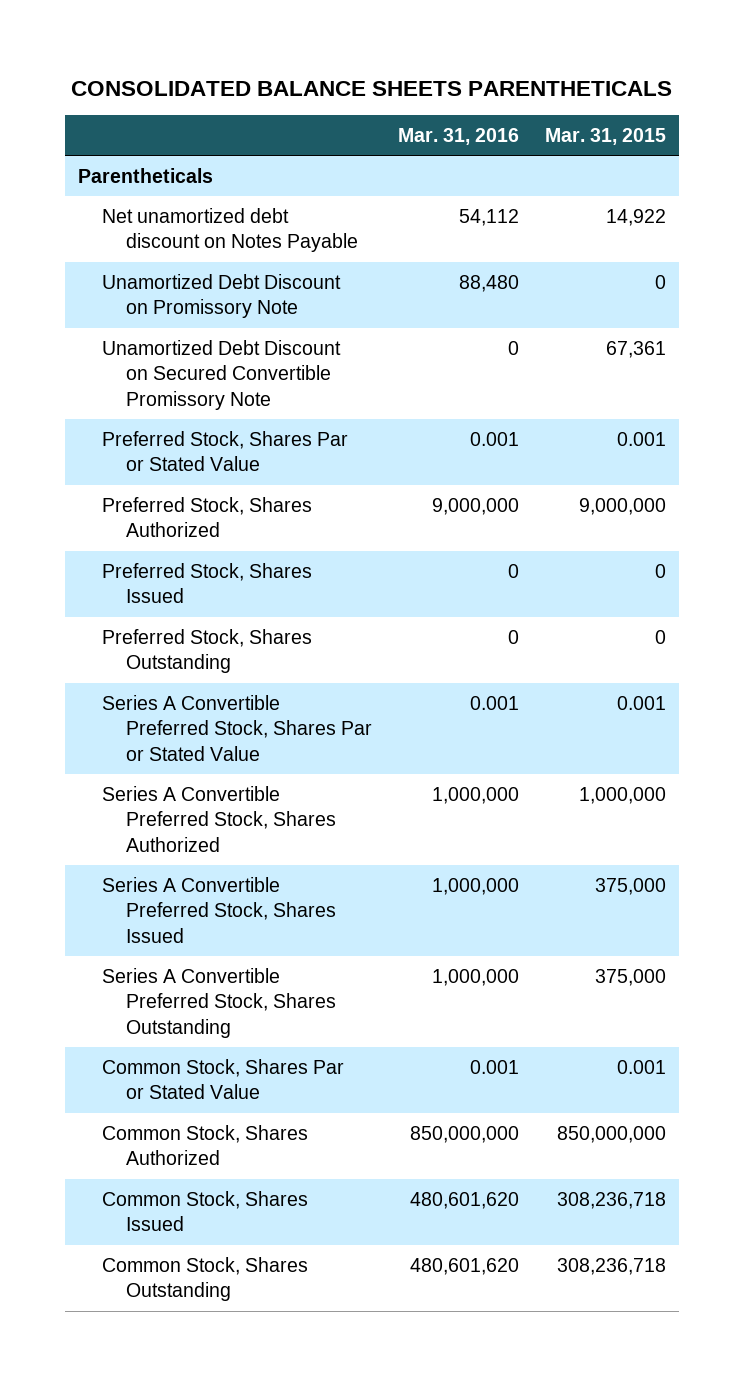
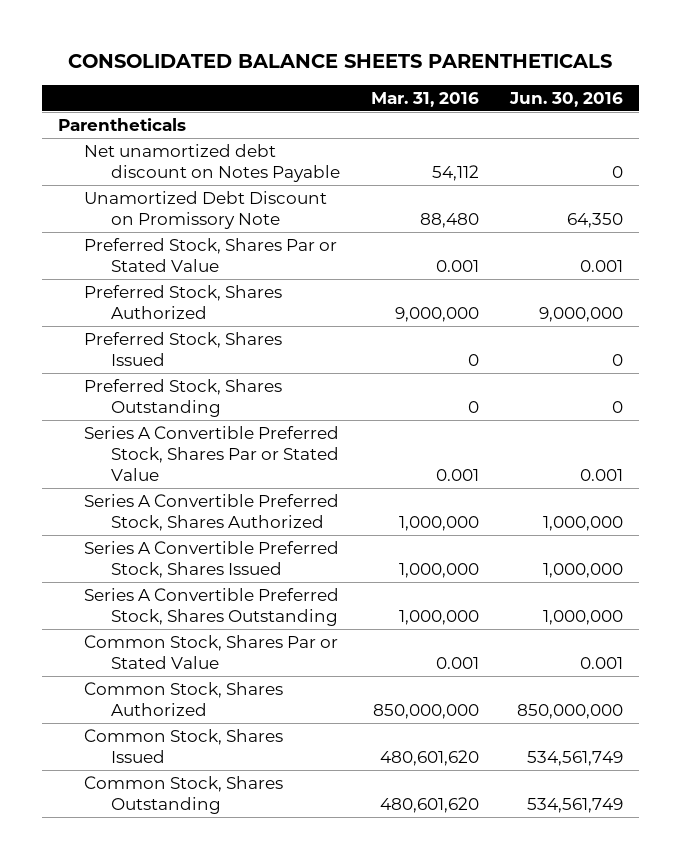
[545,128,667,146] Mar. 31, 2015 -> none
none -> [509,91,624,107] Jun. 30, 2016
[102,339,342,410] Unamortized Debt Discount on Secured Convertible Promissory Note -> none

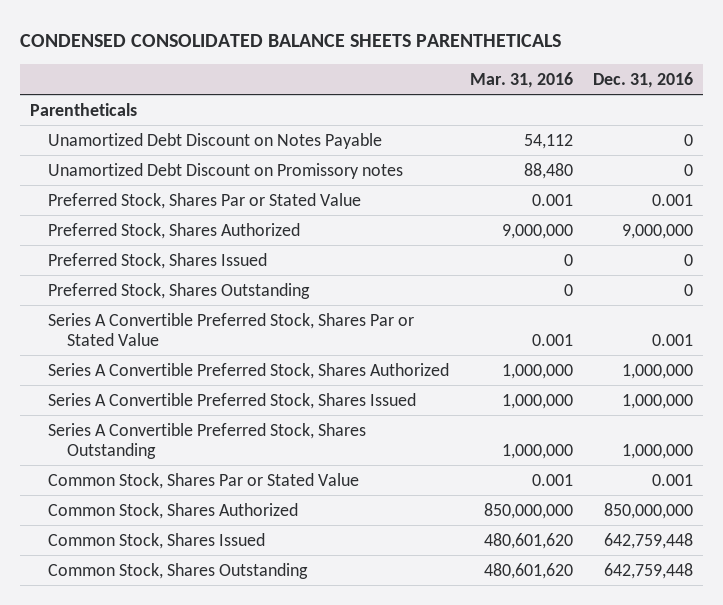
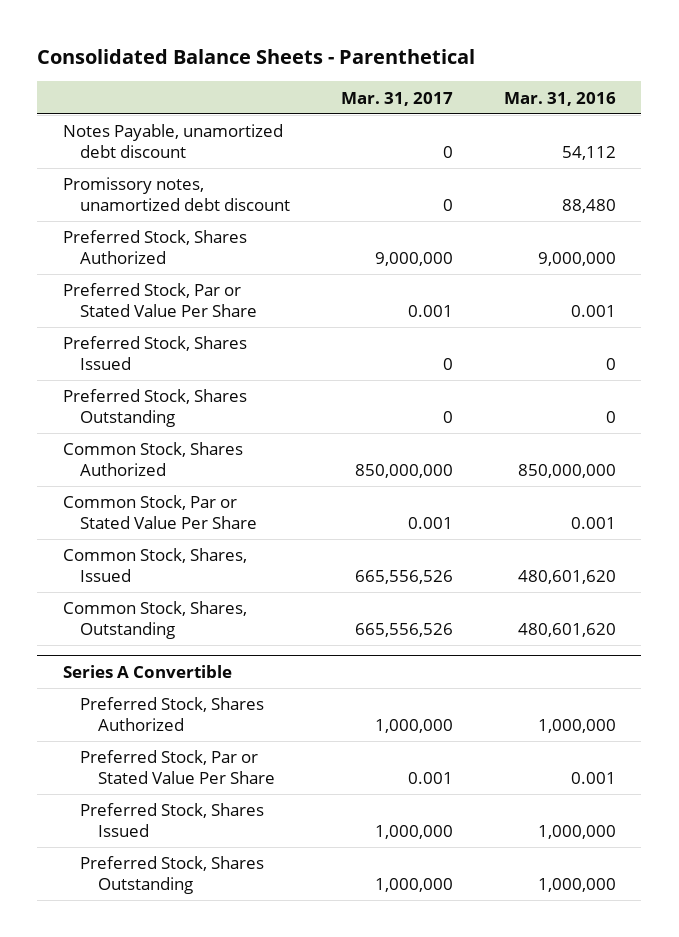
[19,34,561,48] CONDENSED CONSOLIDATED BALANCE SHEETS PARENTHETICALS -> [37,49,476,65] Consolidated Balance Sheets - Parenthetical
[593,72,694,89] Dec. 31, 2016 -> none
none -> [340,91,453,106] Mar. 31, 2017
[30,102,138,116] Parentheticals -> none
[48,192,362,209] Preferred Stock, Shares Par or Stated Value -> none
[48,132,383,149] Unamortized Debt Discount on Notes Payable -> [62,124,283,159] Notes Payable, unamortized debt discount
[48,162,404,179] Unamortized Debt Discount on Promissory notes -> [62,177,291,212] Promissory notes, unamortized debt discount
none -> [62,283,258,318] Preferred Stock, Par or Stated Value Per Share
[48,312,415,347] Series A Convertible Preferred Stock, Shares Par or Stated Value -> none
[48,362,450,379] Series A Convertible Preferred Stock, Shares Authorized -> none
[48,392,417,409] Series A Convertible Preferred Stock, Shares Issued -> none
[48,422,367,460] Series A Convertible Preferred Stock, Shares Outstanding -> none
[48,472,360,489] Common Stock, Shares Par or Stated Value -> none
none -> [62,495,258,530] Common Stock, Par or Stated Value Per Share
[48,532,266,549] Common Stock, Shares Issued -> [62,548,247,583] Common Stock, Shares, Issued
[48,562,309,579] Common Stock, Shares Outstanding -> [62,601,247,640] Common Stock, Shares, Outstanding
none -> [62,664,232,678] Series A Convertible
none -> [80,697,265,732] Preferred Stock, Shares Authorized
none -> [80,750,275,785] Preferred Stock, Par or Stated Value Per Share
none -> [80,803,265,838] Preferred Stock, Shares Issued
none -> [80,856,265,895] Preferred Stock, Shares Outstanding

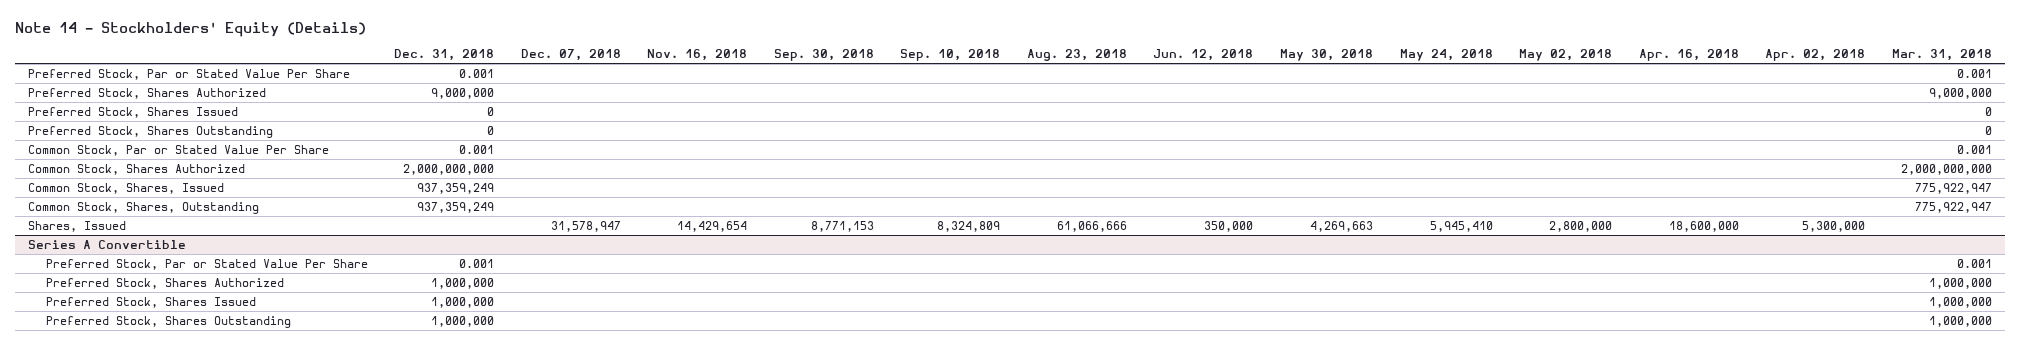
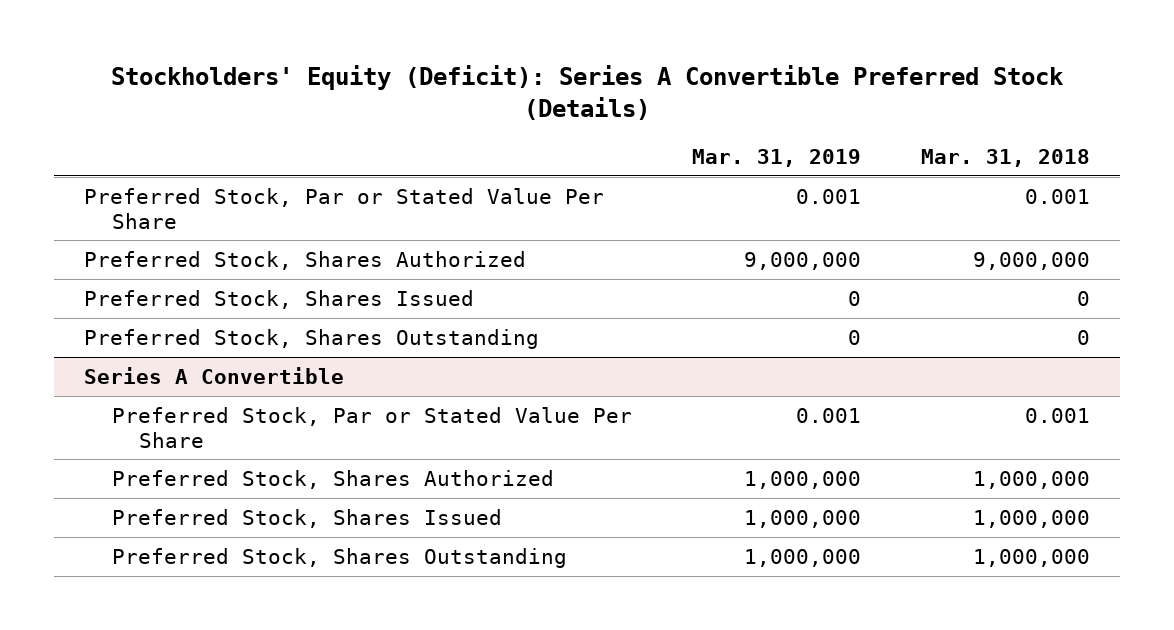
[15,22,367,38] Note 14 - Stockholders' Equity (Details) -> [110,65,1064,120] Stockholders' Equity (Deficit): Series A Convertible Preferred Stock (Details)
[394,49,495,62] Dec. 31, 2018 -> none
[520,49,621,62] Dec. 07, 2018 -> none
[647,49,748,62] Nov. 16, 2018 -> none
[773,49,874,62] Sep. 30, 2018 -> none
[900,49,1001,62] Sep. 10, 2018 -> none
[1026,49,1127,62] Aug. 23, 2018 -> none
[1153,49,1254,62] Jun. 12, 2018 -> none
[1279,49,1373,62] May 30, 2018 -> none
[1399,49,1493,62] May 24, 2018 -> none
[1519,49,1613,62] May 02, 2018 -> none
[1638,49,1739,62] Apr. 16, 2018 -> none
[1765,49,1866,62] Apr. 02, 2018 -> none
none -> [691,148,861,167] Mar. 31, 2019
[28,144,330,156] Common Stock, Par or Stated Value Per Share -> none
[28,163,246,175] Common Stock, Shares Authorized -> none
[28,182,225,194] Common Stock, Shares, Issued -> none
[28,201,260,214] Common Stock, Shares, Outstanding -> none
[28,220,127,232] Shares, Issued -> none

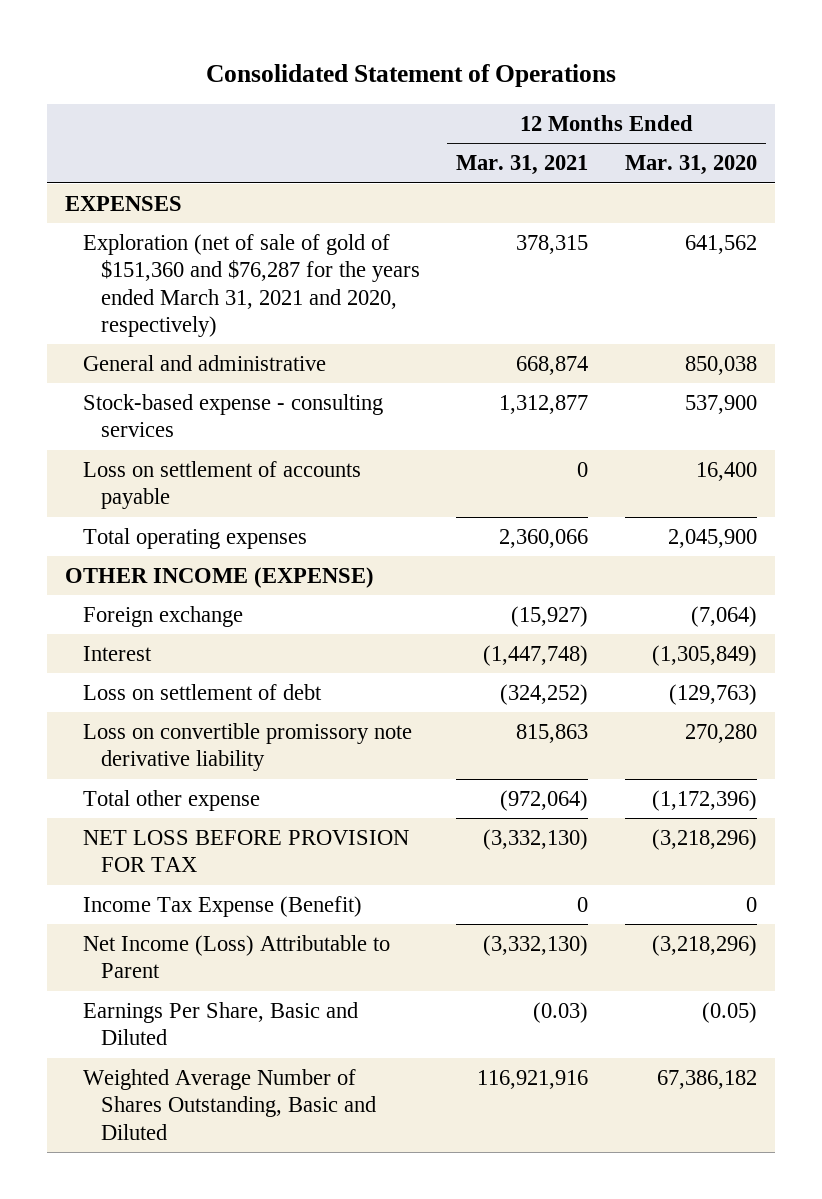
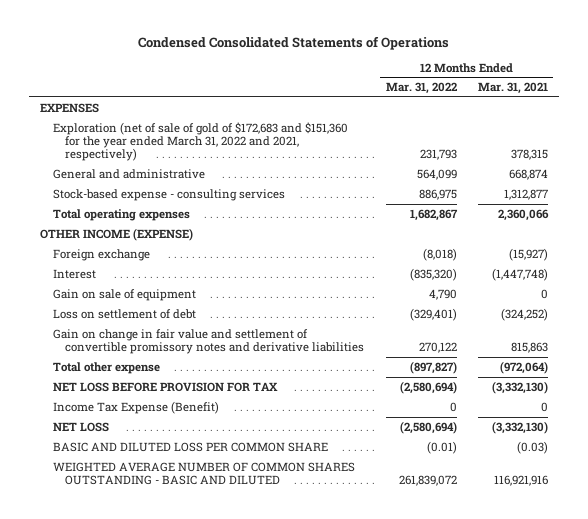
[205,63,616,87] Consolidated Statement of Operations -> [137,35,449,50] Condensed Consolidated Statements of Operations
[624,155,757,176] Mar. 31, 2020 -> none
none -> [385,82,457,95] Mar. 31, 2022
[83,233,421,337] Exploration (net of sale of gold of $151,360 and $76,287 for the years ended March 31, 2021 and 2020, respectively) -> [52,121,348,162] Exploration (net of sale of gold of $172,683 and $151,360 for the year ended March 31, 2022 and 2021, respectively)
[83,460,362,510] Loss on settlement of accounts payable -> none
none -> [52,288,196,301] Gain on sale of equipment
[83,722,413,772] Loss on convertible promissory note derivative liability -> [52,328,365,355] Gain on change in fair value and settlement of convertible promissory notes and derivative liabilities
[83,934,391,979] Net Income (Loss) Attributable to Parent -> [52,421,109,432] NET LOSS
[83,1001,359,1046] Earnings Per Share, Basic and Diluted -> [52,441,328,452] BASIC AND DILUTED LOSS PER COMMON SHARE
[83,1068,377,1140] Weighted Average Number of Shares Outstanding, Basic and Diluted -> [52,461,355,486] WEIGHTED AVERAGE NUMBER OF COMMON SHARES OUTSTANDING - BASIC AND DILUTED

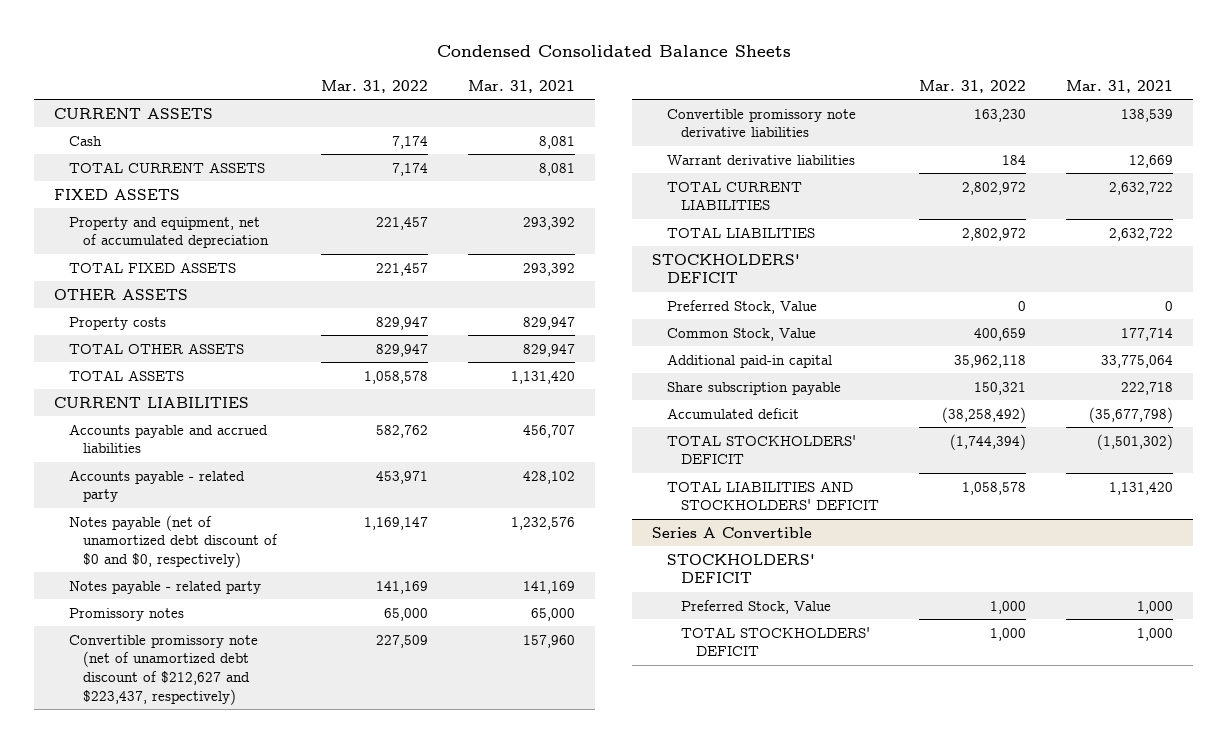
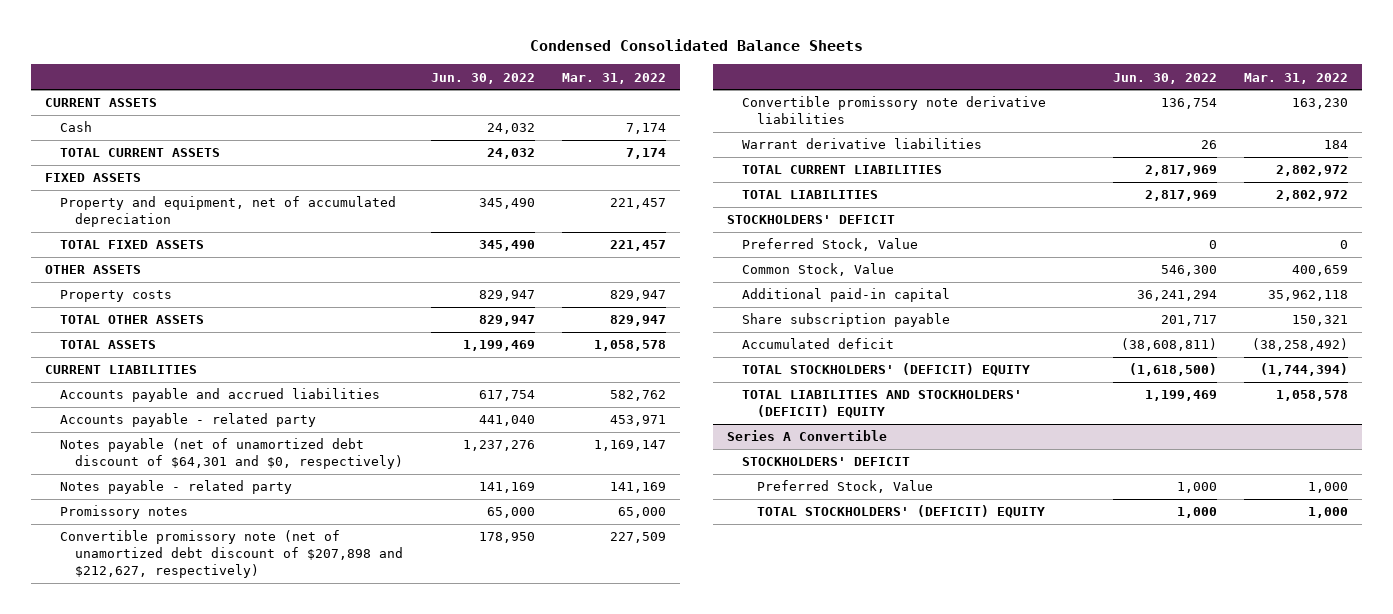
[467,79,575,93] Mar. 31, 2021 -> none
none -> [430,72,535,84] Jun. 30, 2022
[68,514,279,568] Notes payable (net of unamortized debt discount of $0 and $0, respectively) -> [59,438,403,470] Notes payable (net of unamortized debt discount of $64,301 and $0, respectively)
[68,634,258,705] Convertible promissory note (net of unamortized debt discount of $212,627 and $223,437, respectively) -> [59,530,403,578] Convertible promissory note (net of unamortized debt discount of $207,898 and $212,627, respectively)
[666,434,856,465] TOTAL STOCKHOLDERS' DEFICIT -> [741,363,1030,377] TOTAL STOCKHOLDERS' (DEFICIT) EQUITY
[666,480,880,511] TOTAL LIABILITIES AND STOCKHOLDERS' DEFICIT -> [741,390,1022,419] TOTAL LIABILITIES AND STOCKHOLDERS' (DEFICIT) EQUITY
[681,626,871,657] TOTAL STOCKHOLDERS' DEFICIT -> [756,505,1045,519] TOTAL STOCKHOLDERS' (DEFICIT) EQUITY

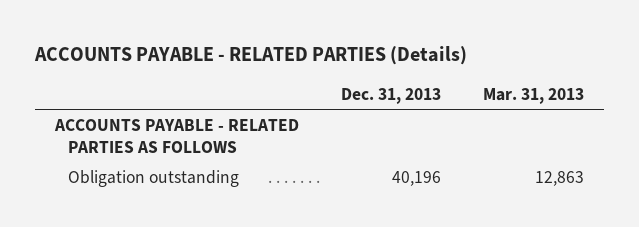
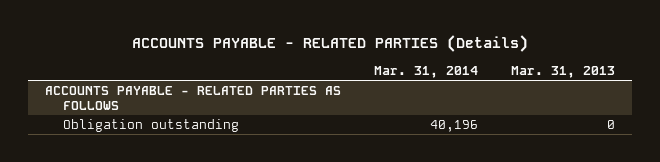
[341,87,442,104] Dec. 31, 2013 -> none
none -> [373,65,478,78] Mar. 31, 2014
[534,170,584,186] 12,863 -> [607,120,616,130] 0

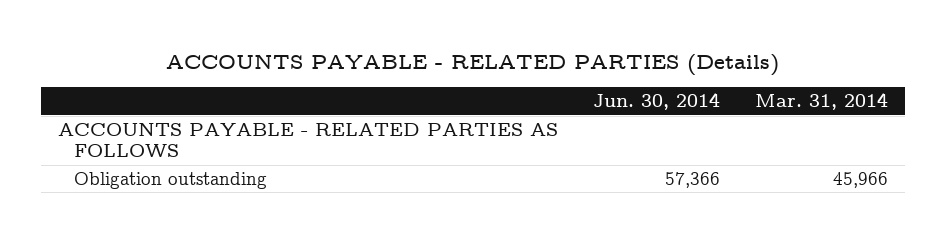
[511,65,616,78] Mar. 31, 2013 -> none
none -> [592,92,720,111] Jun. 30, 2014
[429,120,478,133] 40,196 -> [832,171,888,188] 45,966

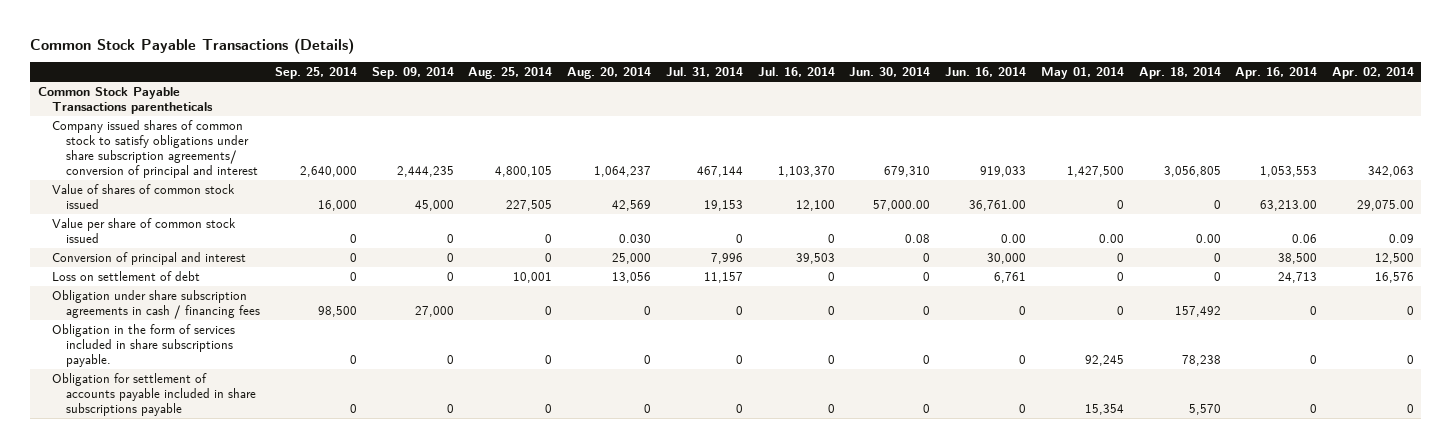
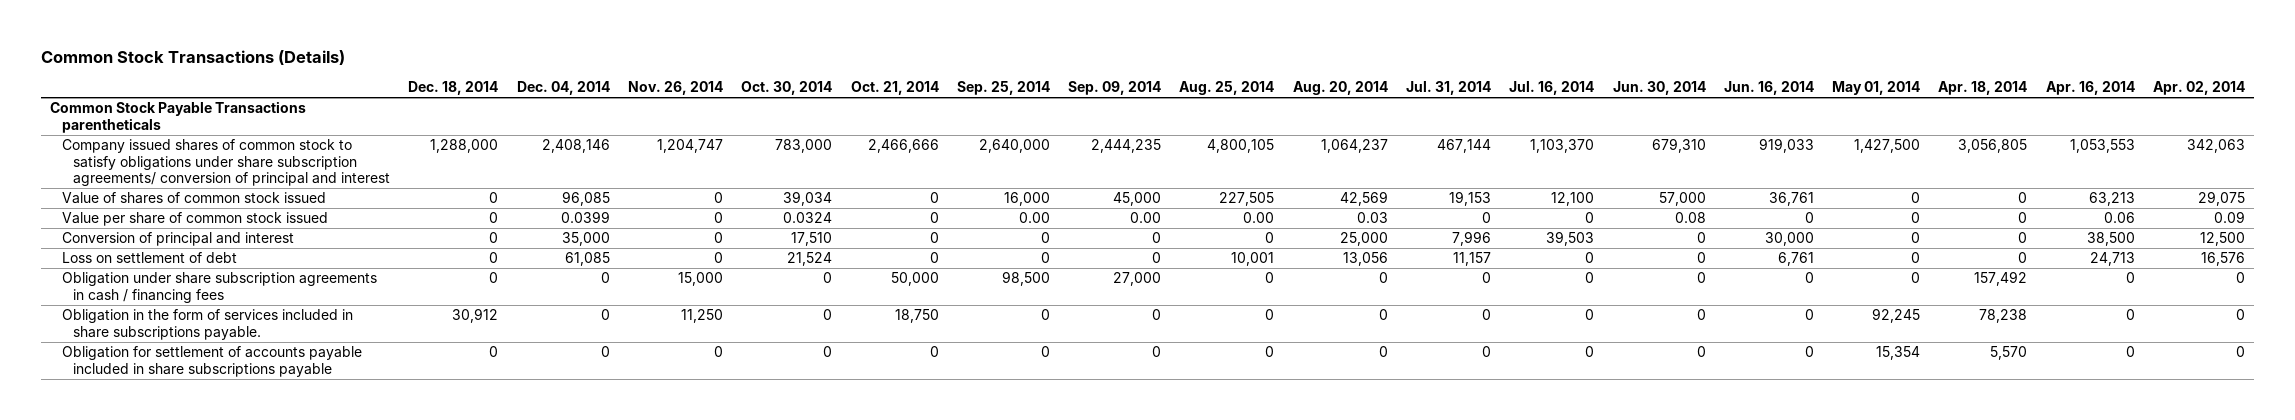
[30,37,355,54] Common Stock Payable Transactions (Details) -> [40,49,345,65] Common Stock Transactions (Details)
none -> [408,81,499,96] Dec. 18, 2014
none -> [516,81,610,96] Dec. 04, 2014
none -> [628,81,724,96] Nov. 26, 2014
none -> [741,81,833,96] Oct. 30, 2014
none -> [850,81,939,96] Oct. 21, 2014
[873,199,931,211] 57,000.00 -> [1658,192,1706,207] 57,000
[969,199,1027,211] 36,761.00 -> [1768,192,1814,207] 36,761
[1260,199,1318,211] 63,213.00 -> [2088,192,2135,207] 63,213
[1356,199,1414,211] 29,075.00 -> [2197,191,2245,207] 29,075
[349,233,357,243] 0 -> [1018,212,1050,224] 0.00
[446,233,454,243] 0 -> [1130,212,1162,224] 0.00
[545,233,553,243] 0 -> [1243,212,1275,224] 0.00
[619,233,652,243] 0.030 -> [1356,212,1388,224] 0.03
[1001,233,1027,243] 0.00 -> [1804,212,1814,224] 0
[1098,233,1124,243] 0.00 -> [1911,212,1921,224] 0
[1195,233,1221,243] 0.00 -> [2018,212,2028,224] 0

